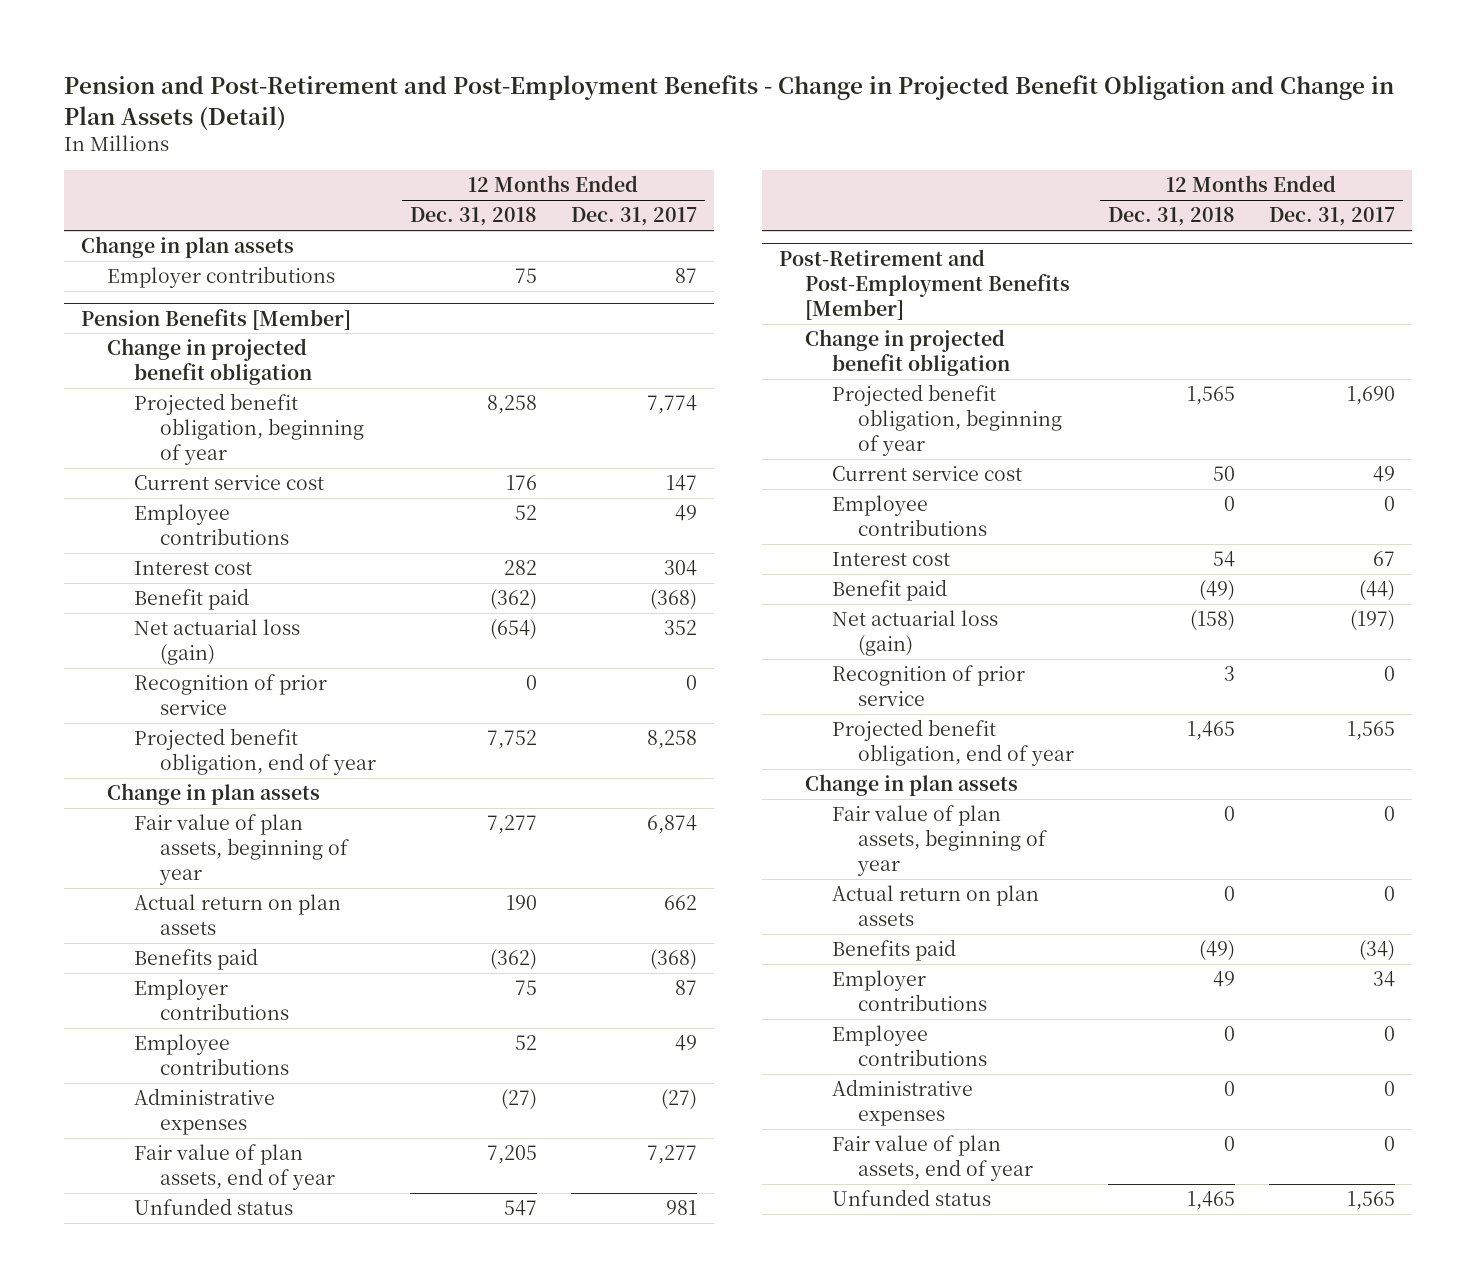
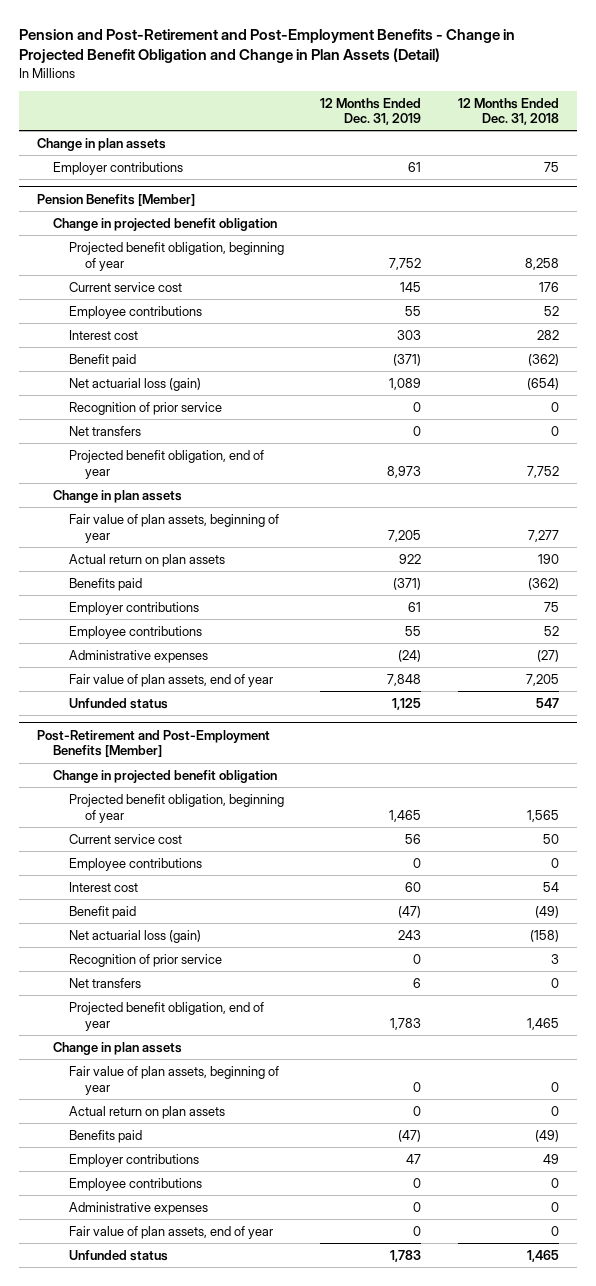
[570,207,697,227] Dec. 31, 2017 -> none
none -> [320,97,422,126] 12 Months Ended Dec. 31, 2019
none -> [68,425,141,436] Net transfers
none -> [68,977,141,988] Net transfers

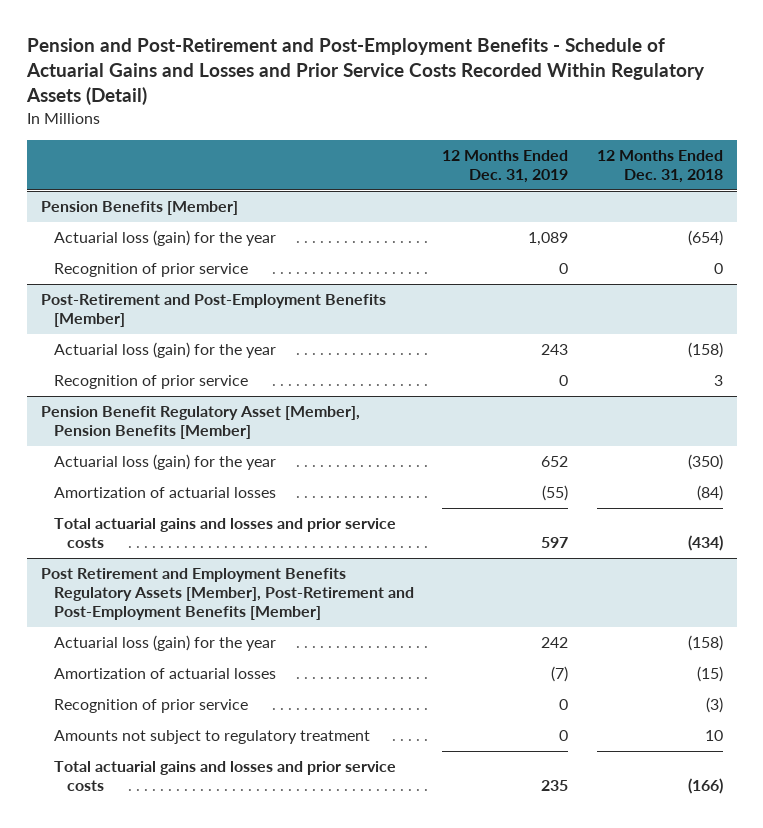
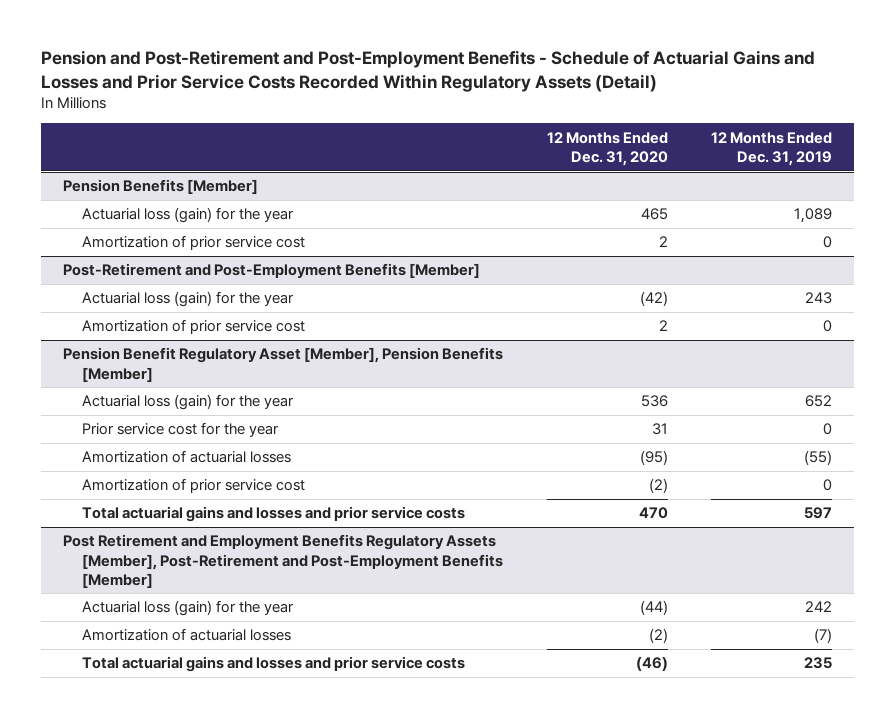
[596,150,723,184] 12 Months Ended Dec. 31, 2018 -> none
none -> [546,131,668,167] 12 Months Ended Dec. 31, 2020
[53,263,248,278] Recognition of prior service -> [81,235,305,251] Amortization of prior service cost
[53,375,248,390] Recognition of prior service -> [81,319,305,335] Amortization of prior service cost
none -> [81,422,279,438] Prior service cost for the year
none -> [81,478,305,494] Amortization of prior service cost
[53,699,248,714] Recognition of prior service -> none
[53,730,370,745] Amounts not subject to regulatory treatment -> none

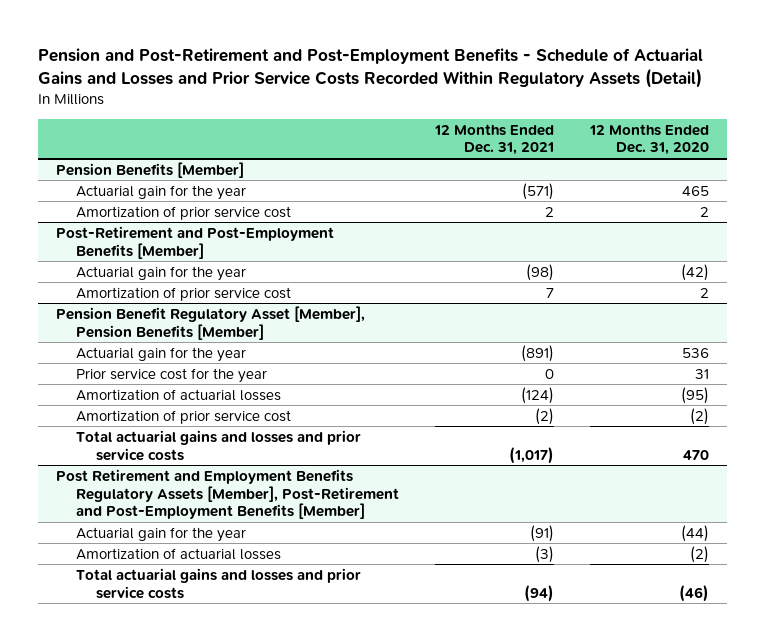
[711,131,833,167] 12 Months Ended Dec. 31, 2019 -> none
none -> [434,123,555,156] 12 Months Ended Dec. 31, 2021
[81,207,294,224] Actuarial loss (gain) for the year -> [76,184,247,200] Actuarial gain for the year
[81,291,294,308] Actuarial loss (gain) for the year -> [76,265,247,281] Actuarial gain for the year
[81,394,294,411] Actuarial loss (gain) for the year -> [76,346,247,362] Actuarial gain for the year
[81,600,294,617] Actuarial loss (gain) for the year -> [76,526,247,542] Actuarial gain for the year

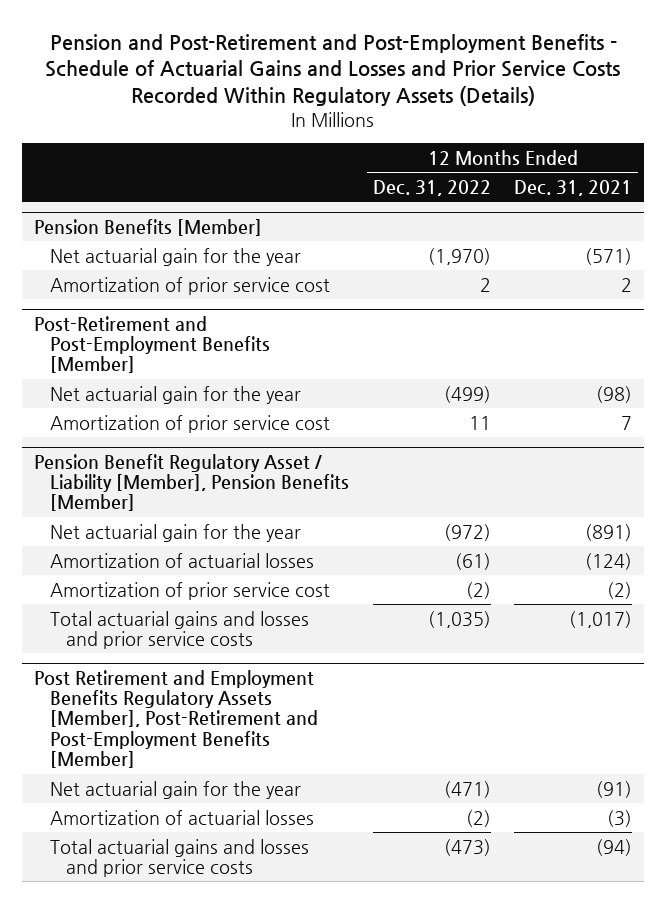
[37,47,703,88] Pension and Post-Retirement and Post-Employment Benefits - Schedule of Actuarial Gains and Losses and Prior Service Costs Recorded Within Regulatory Assets (Detail) -> [45,33,621,107] Pension and Post-Retirement and Post-Employment Benefits - Schedule of Actuarial Gains and Losses and Prior Service Costs Recorded Within Regulatory Assets (Details)
[589,123,710,156] 12 Months Ended Dec. 31, 2020 -> none
none -> [372,179,491,196] Dec. 31, 2022
[76,184,247,200] Actuarial gain for the year -> [49,247,301,266] Net actuarial gain for the year
[76,265,247,281] Actuarial gain for the year -> [49,385,301,404] Net actuarial gain for the year
[76,367,268,383] Prior service cost for the year -> none
[56,305,366,340] Pension Benefit Regulatory Asset [Member], Pension Benefits [Member] -> [33,453,349,512] Pension Benefit Regulatory Asset / Liability [Member], Pension Benefits [Member]
[76,346,247,362] Actuarial gain for the year -> [49,523,301,542] Net actuarial gain for the year
[76,526,247,542] Actuarial gain for the year -> [49,780,301,799] Net actuarial gain for the year

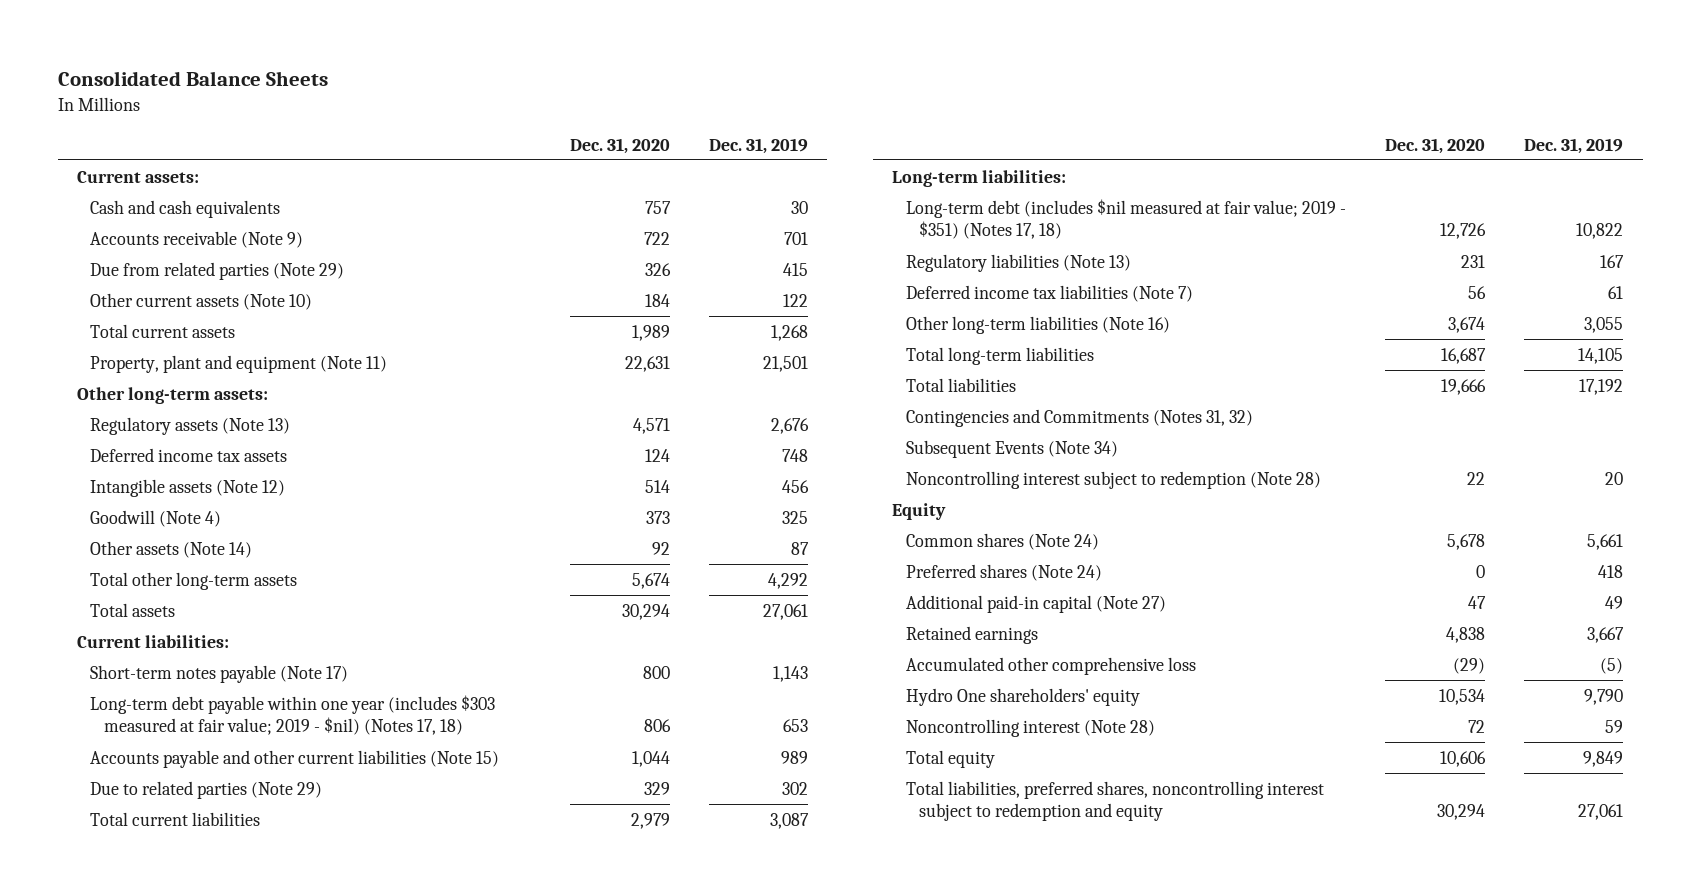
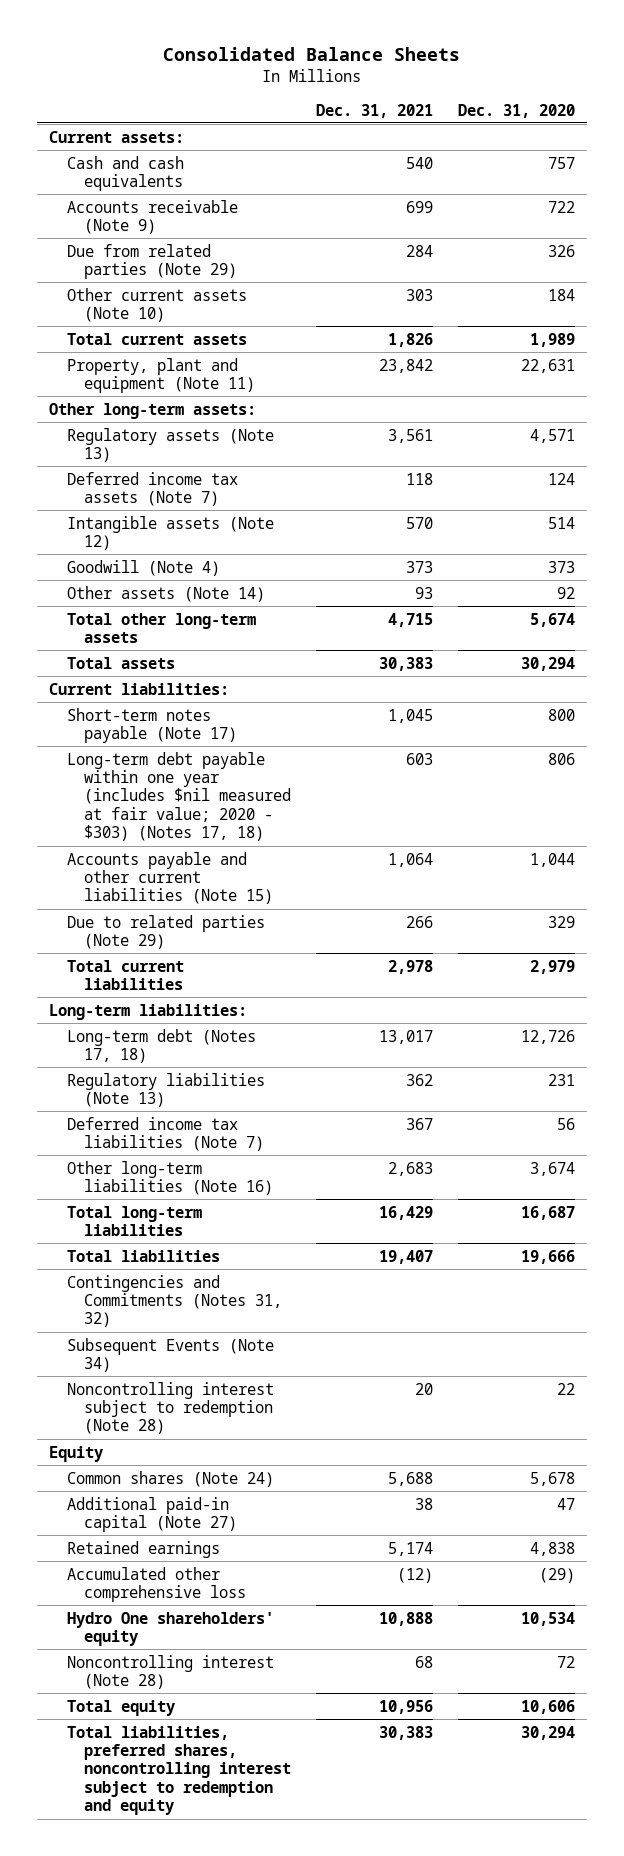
[708,137,808,154] Dec. 31, 2019 -> none
none -> [315,103,433,118] Dec. 31, 2021
[90,447,288,462] Deferred income tax assets -> [66,471,238,506] Deferred income tax assets (Note 7)
[90,694,496,736] Long-term debt payable within one year (includes $303 measured at fair value; 2019 - $nil) (Notes 17, 18) -> [66,751,292,842] Long-term debt payable within one year (includes $nil measured at fair value; 2020 - $303) (Notes 17, 18)
[905,198,1346,240] Long-term debt (includes $nil measured at fair value; 2019 - $351) (Notes 17, 18) -> [66,1028,256,1063] Long-term debt (Notes 17, 18)
[905,563,1102,581] Preferred shares (Note 24) -> none

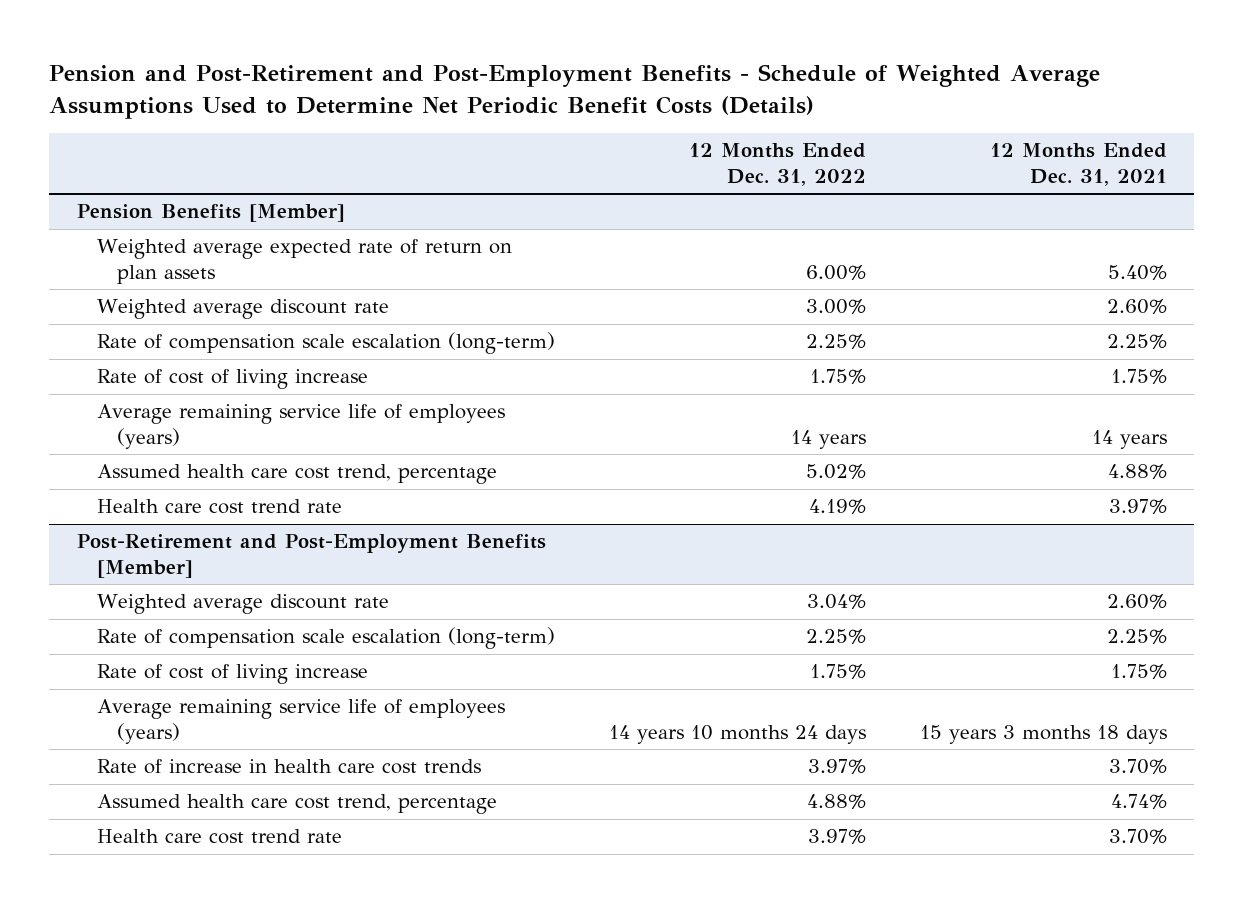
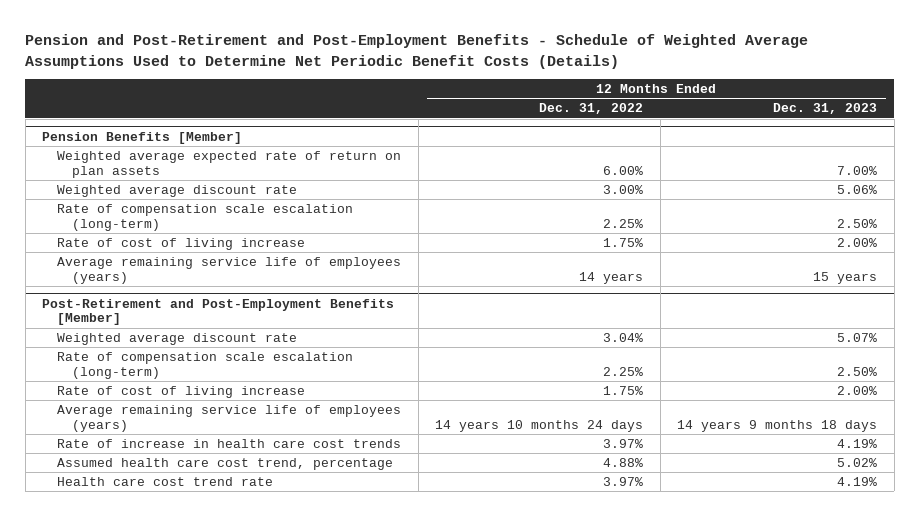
[989,143,1167,186] 12 Months Ended Dec. 31, 2021 -> none
none -> [773,103,878,115] Dec. 31, 2023
[96,464,497,485] Assumed health care cost trend, percentage -> none
[96,499,342,515] Health care cost trend rate -> none

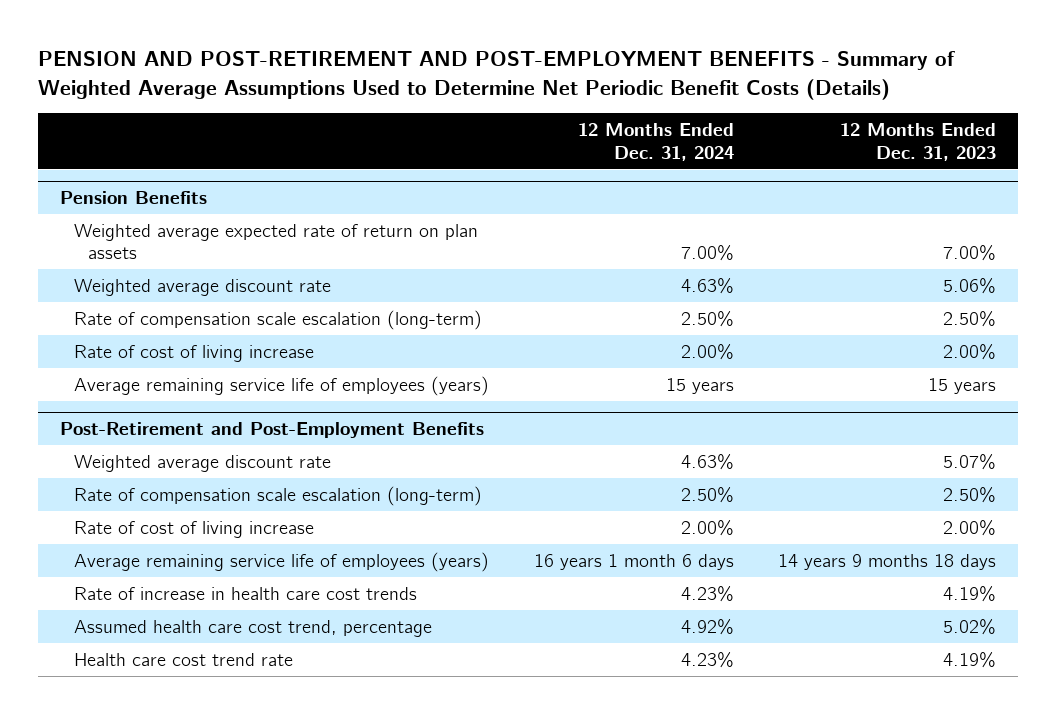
[25,34,809,69] Pension and Post-Retirement and Post-Employment Benefits - Schedule of Weighted Average Assumptions Used to Determine Net Periodic Benefit Costs (Details) -> [37,51,955,100] PENSION AND POST-RETIREMENT AND POST-EMPLOYMENT BENEFITS - Summary of Weighted Average Assumptions Used to Determine Net Periodic Benefit Costs (Details)
[539,103,644,115] Dec. 31, 2022 -> none
none -> [577,122,734,161] 12 Months Ended Dec. 31, 2024
[42,131,243,144] Pension Benefits [Member] -> [60,191,208,205] Pension Benefits
[42,298,395,326] Post-Retirement and Post-Employment Benefits [Member] -> [60,422,485,439] Post-Retirement and Post-Employment Benefits

